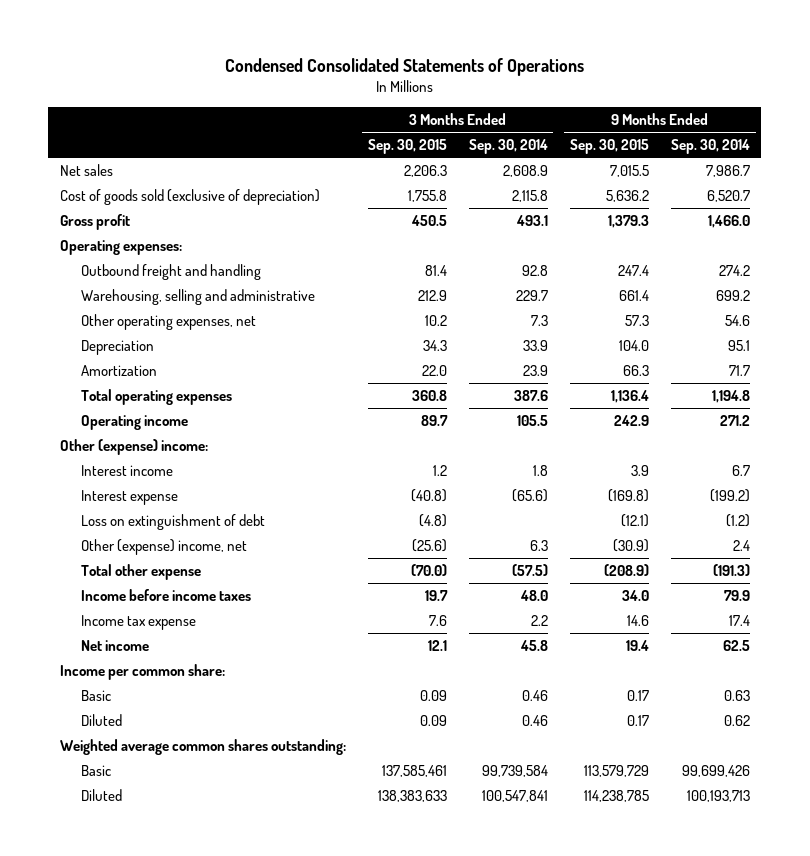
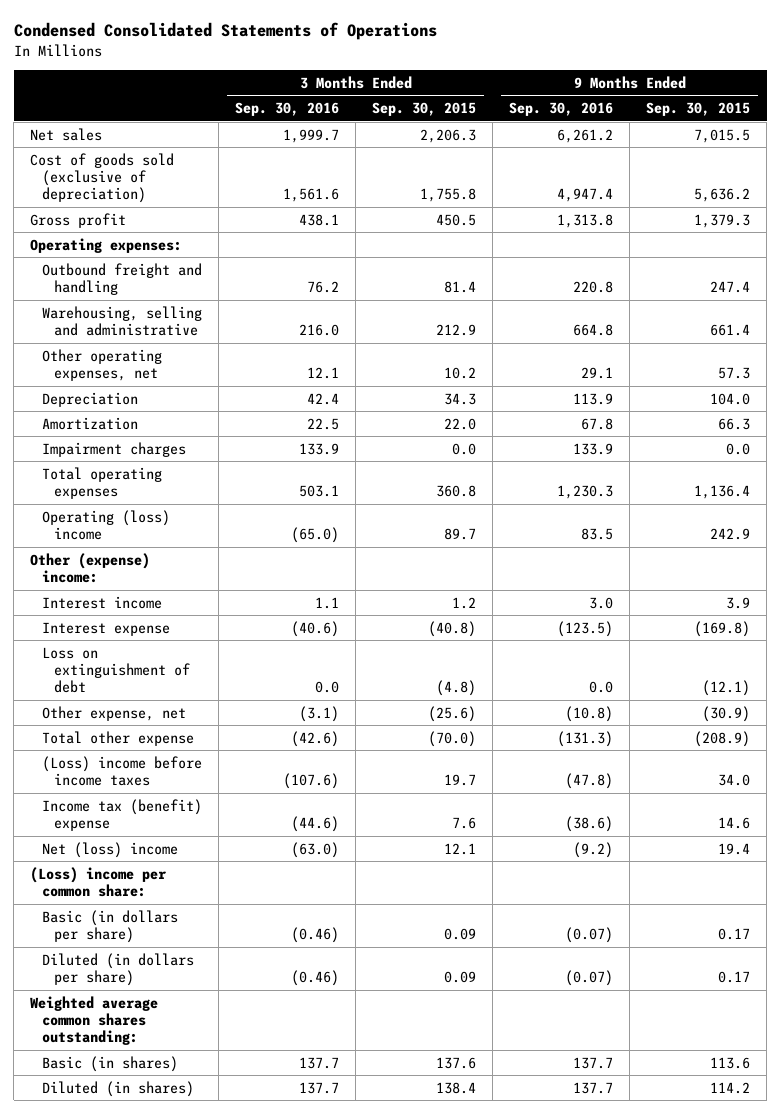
[468,139,548,155] Sep. 30, 2014 -> none
[671,139,751,155] Sep. 30, 2014 -> none
none -> [235,102,340,117] Sep. 30, 2016
none -> [509,102,614,117] Sep. 30, 2016
none -> [41,441,186,457] Impairment charges
[80,415,188,431] Operating income -> [41,509,170,540] Operating (loss) income
[80,539,247,556] Other (expense) income, net -> [41,705,186,721] Other expense, net
[80,589,251,602] Income before income taxes -> [41,755,202,786] (Loss) income before income taxes
[80,615,196,631] Income tax expense -> [41,798,202,831] Income tax (benefit) expense
[80,640,149,652] Net income -> [41,841,178,858] Net (loss) income
[59,664,225,681] Income per common share: -> [30,866,168,897] (Loss) income per common share:
[80,690,111,702] Basic -> [41,909,178,943] Basic (in dollars per share)
[80,714,122,727] Diluted -> [41,952,194,986] Diluted (in dollars per share)
[80,765,111,777] Basic -> [41,1055,178,1072] Basic (in shares)
[381,765,447,778] 137,585,461 -> [436,1056,477,1069] 137.6
[583,765,649,778] 113,579,729 -> [710,1056,751,1069] 113.6
[80,789,122,802] Diluted -> [41,1080,194,1097] Diluted (in shares)
[377,790,447,803] 138,383,633 -> [436,1081,477,1094] 138.4
[583,790,649,803] 114,238,785 -> [710,1081,751,1094] 114.2

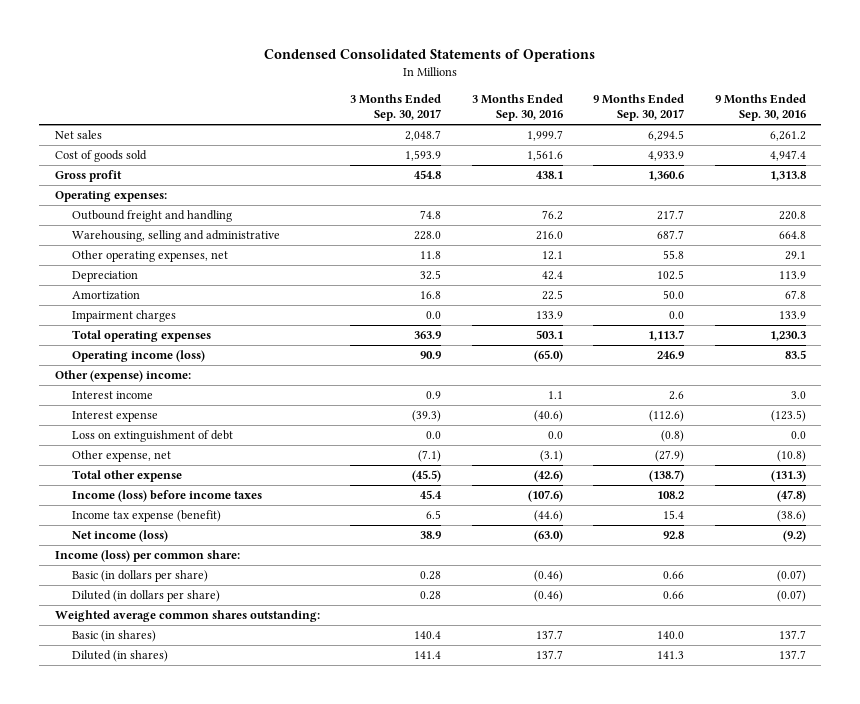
[372,102,477,117] Sep. 30, 2015 -> none
[646,102,751,117] Sep. 30, 2015 -> none
none -> [350,94,442,122] 3 Months Ended Sep. 30, 2017
none -> [593,94,685,122] 9 Months Ended Sep. 30, 2017
[30,152,175,204] Cost of goods sold (exclusive of depreciation) -> [54,150,147,163] Cost of goods sold
[41,509,170,540] Operating (loss) income -> [72,350,206,363] Operating income (loss)
[41,755,202,786] (Loss) income before income taxes -> [72,490,263,503] Income (loss) before income taxes
[41,798,202,831] Income tax (benefit) expense -> [72,510,222,523] Income tax expense (benefit)
[41,841,178,858] Net (loss) income -> [72,530,169,543] Net income (loss)
[30,866,168,897] (Loss) income per common share: -> [54,550,240,563] Income (loss) per common share:

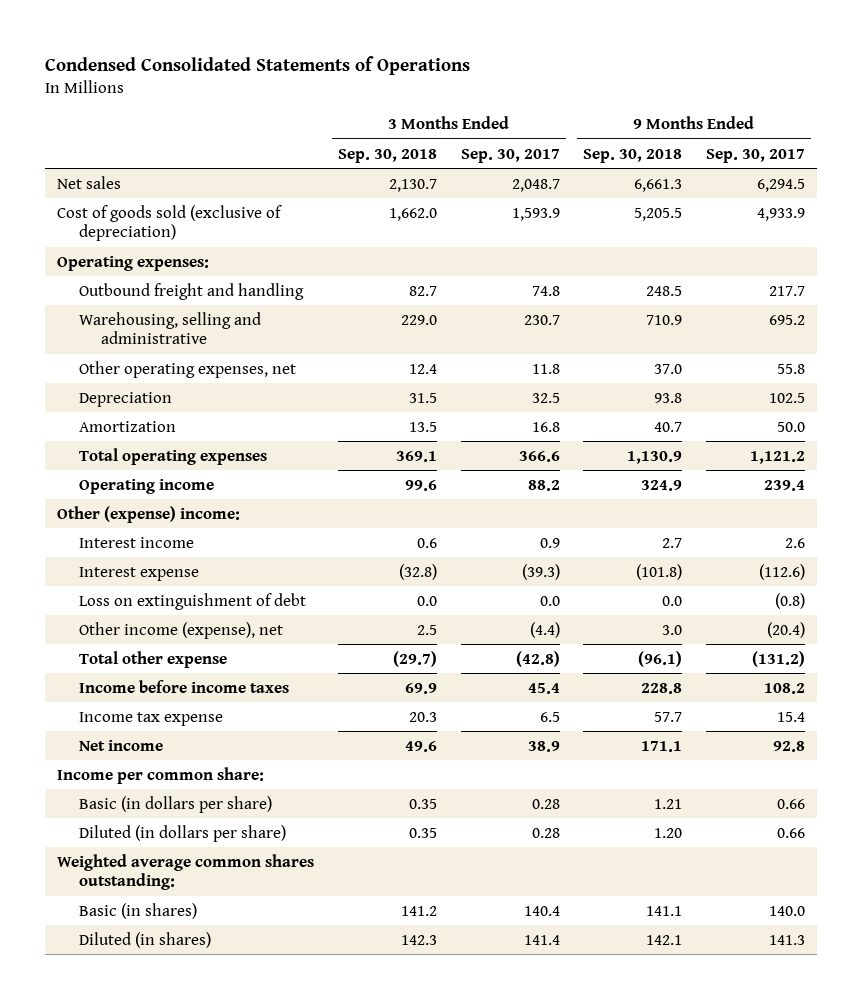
[471,94,563,122] 3 Months Ended Sep. 30, 2016 -> none
[714,94,806,122] 9 Months Ended Sep. 30, 2016 -> none
none -> [337,148,437,163] Sep. 30, 2018
none -> [583,148,683,163] Sep. 30, 2018
[54,170,122,183] Gross profit -> none
[54,150,147,163] Cost of goods sold -> [57,204,283,242] Cost of goods sold (exclusive of depreciation)
[414,231,442,241] 228.0 -> [523,314,560,325] 230.7
[657,230,685,240] 687.7 -> [769,314,806,325] 695.2
[72,310,177,323] Impairment charges -> none
[414,331,442,340] 363.9 -> [518,450,560,462] 366.6
[648,330,685,342] 1,113.7 -> [750,450,806,464] 1,121.2
[72,350,206,363] Operating income (loss) -> [79,478,215,494] Operating income
[420,351,442,360] 90.9 -> [527,479,560,491] 88.2
[657,351,685,360] 246.9 -> [764,479,806,491] 239.4
[72,450,172,463] Other expense, net -> [79,621,284,639] Other income (expense), net
[418,450,442,463] (7.1) -> [529,621,560,638] (4.4)
[655,450,685,463] (27.9) -> [767,621,806,638] (20.4)
[412,470,442,483] (45.5) -> [515,650,560,667] (42.8)
[649,470,685,483] (138.7) -> [752,650,806,667] (131.2)
[72,490,263,503] Income (loss) before income taxes -> [79,679,290,693] Income before income taxes
[72,510,222,523] Income tax expense (benefit) -> [79,711,224,726] Income tax expense
[72,530,169,543] Net income (loss) -> [79,739,164,751] Net income
[54,550,240,563] Income (loss) per common share: -> [57,766,265,784] Income per common share:

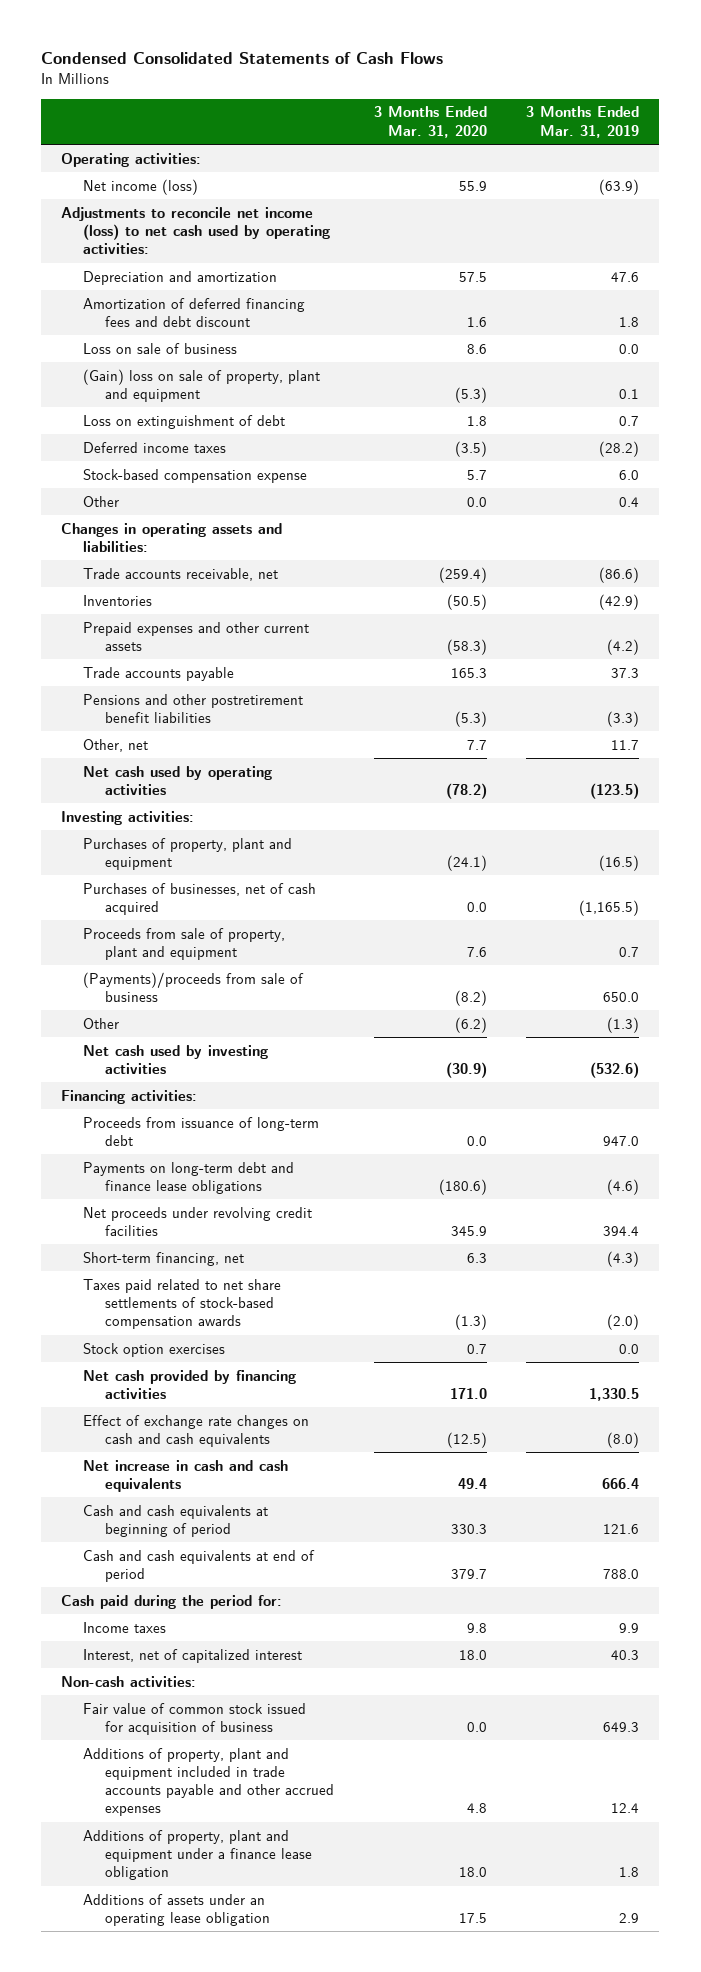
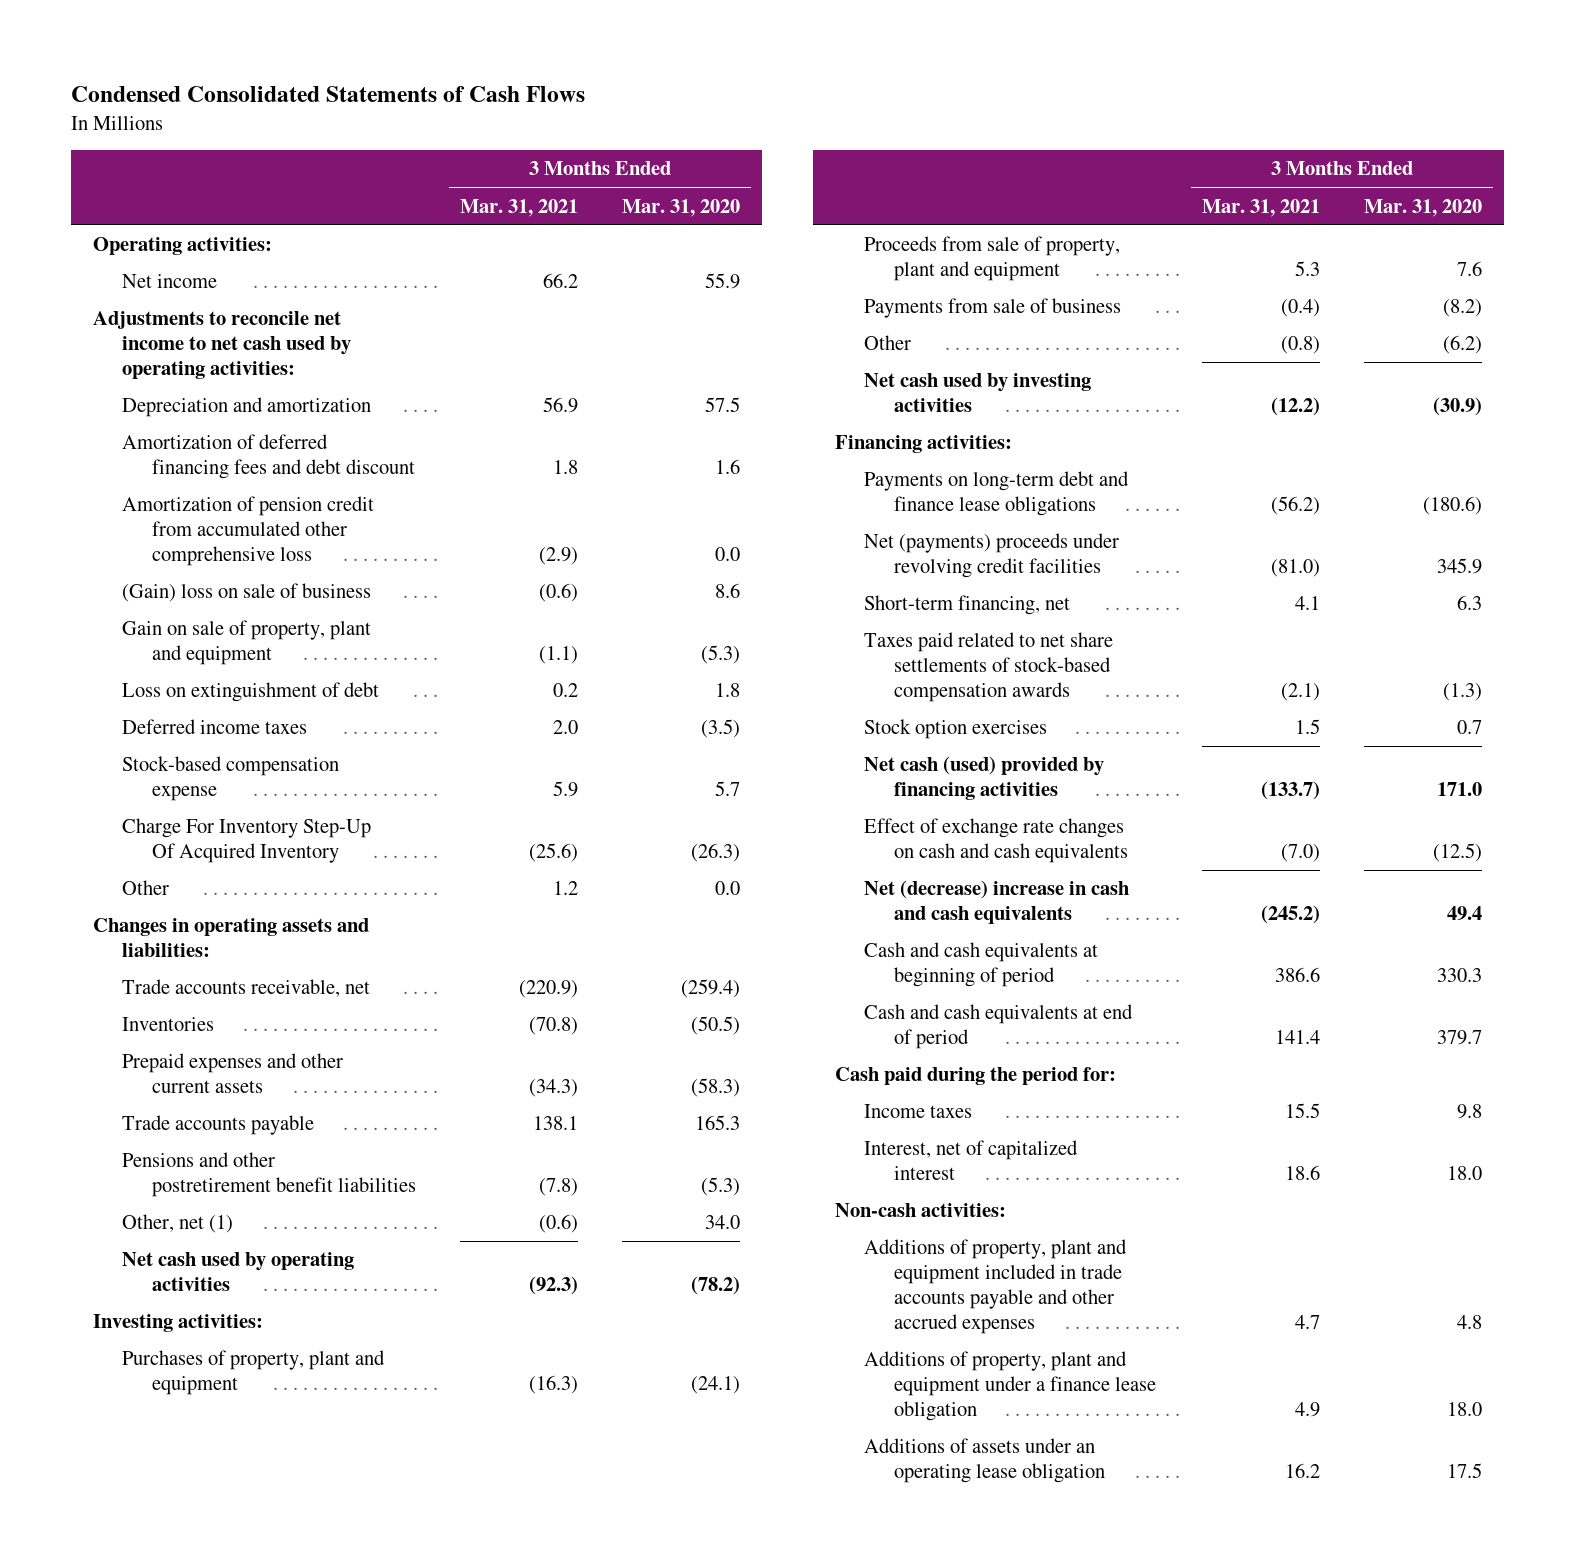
[526,106,640,138] 3 Months Ended Mar. 31, 2019 -> none
none -> [459,198,578,217] Mar. 31, 2021
[83,178,199,195] Net income (loss) -> [122,274,218,289] Net income
[61,206,331,255] Adjustments to reconcile net income (loss) to net cash used by operating activities: -> [92,311,352,380] Adjustments to reconcile net income to net cash used by operating activities:
none -> [122,496,375,567] Amortization of pension credit from accumulated other comprehensive loss
[83,342,238,354] Loss on sale of business -> [122,583,372,603] (Gain) loss on sale of business
[83,368,321,402] (Gain) loss on sale of property, plant and equipment -> [122,620,372,666] Gain on sale of property, plant and equipment
none -> [122,818,372,864] Charge For Inventory Step-Up Of Acquired Inventory
[83,738,149,752] Other, net -> [122,1214,234,1234] Other, net (1)
[466,739,487,750] 7.7 -> [704,1215,740,1230] 34.0
[83,882,317,915] Purchases of businesses, net of cash acquired -> none
[83,971,305,1002] (Payments)/proceeds from sale of business -> [864,298,1122,319] Payments from sale of business
[83,1116,320,1146] Proceeds from issuance of long-term debt -> none
[83,1206,313,1236] Net proceeds under revolving credit facilities -> [864,533,1120,579] Net (payments) proceeds under revolving credit facilities
[83,1369,297,1399] Net cash provided by financing activities -> [864,756,1105,801] Net cash (used) provided by financing activities
[83,1459,289,1492] Net increase in cash and cash equivalents -> [864,880,1130,925] Net (decrease) increase in cash and cash equivalents
[83,1702,307,1735] Fair value of common stock issued for acquisition of business -> none

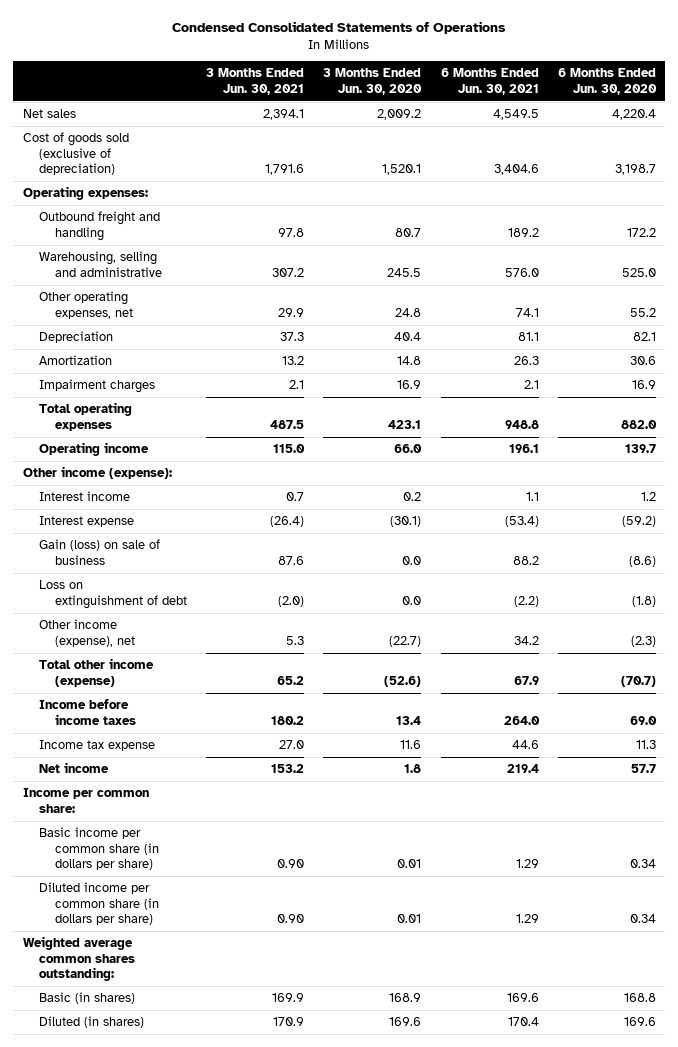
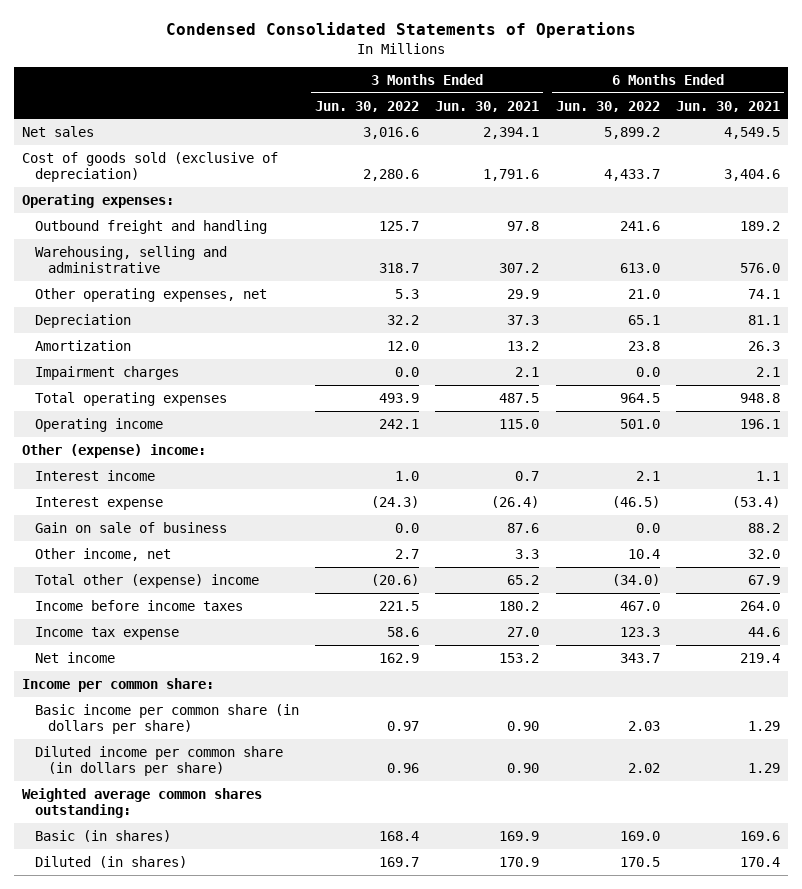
[323,68,423,95] 3 Months Ended Jun. 30, 2020 -> none
[557,68,657,95] 6 Months Ended Jun. 30, 2020 -> none
none -> [315,100,420,112] Jun. 30, 2022
none -> [555,100,660,112] Jun. 30, 2022
[22,466,172,480] Other income (expense): -> [22,443,207,458] Other (expense) income:
[39,580,188,609] Loss on extinguishment of debt -> none
[39,539,161,565] Gain (loss) on sale of business -> [35,521,228,533] Gain on sale of business
[39,619,136,647] Other income (expense), net -> [35,547,172,561] Other income, net
[286,635,305,645] 5.3 -> [515,548,540,559] 3.3
[513,635,539,645] 34.2 -> [747,548,780,559] 32.0
[39,658,155,687] Total other income (expense) -> [35,573,260,588] Total other (expense) income

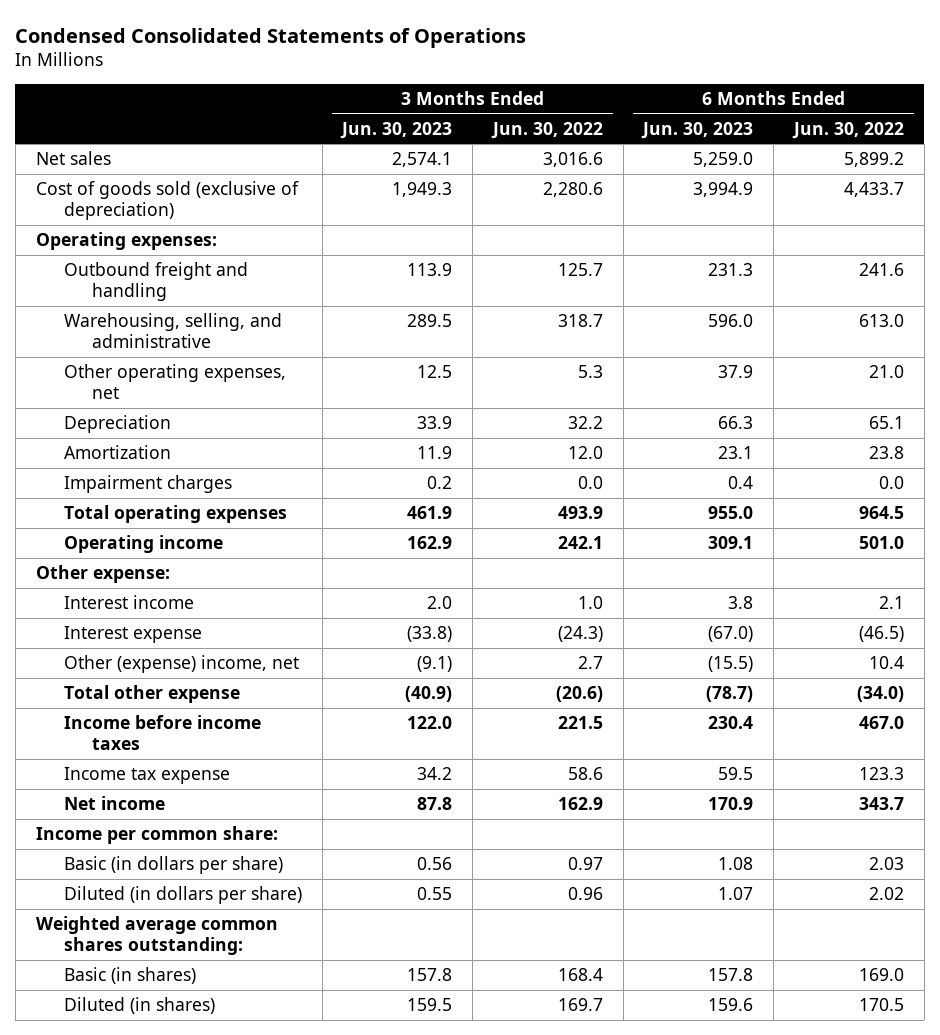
[435,100,540,112] Jun. 30, 2021 -> none
[675,100,780,112] Jun. 30, 2021 -> none
none -> [340,121,453,139] Jun. 30, 2023
none -> [641,121,754,139] Jun. 30, 2023
[35,245,228,274] Warehousing, selling and administrative -> [63,313,282,349] Warehousing, selling, and administrative
[22,443,207,458] Other (expense) income: -> [35,565,170,584] Other expense:
[35,521,228,533] Gain on sale of business -> none
[35,547,172,561] Other income, net -> [63,655,299,674] Other (expense) income, net
[35,573,260,588] Total other (expense) income -> [63,685,240,704] Total other expense
[35,703,300,735] Basic income per common share (in dollars per share) -> [63,856,283,875] Basic (in dollars per share)
[35,745,284,777] Diluted income per common share (in dollars per share) -> [63,886,302,905] Diluted (in dollars per share)

